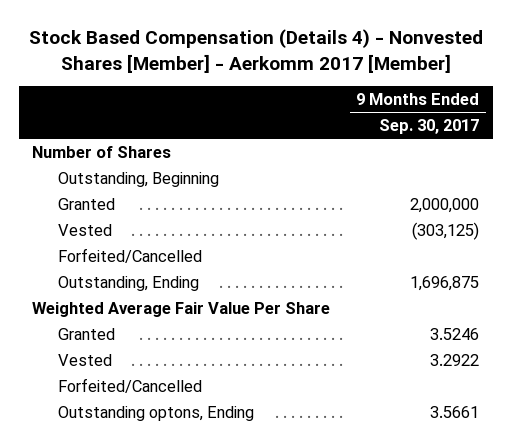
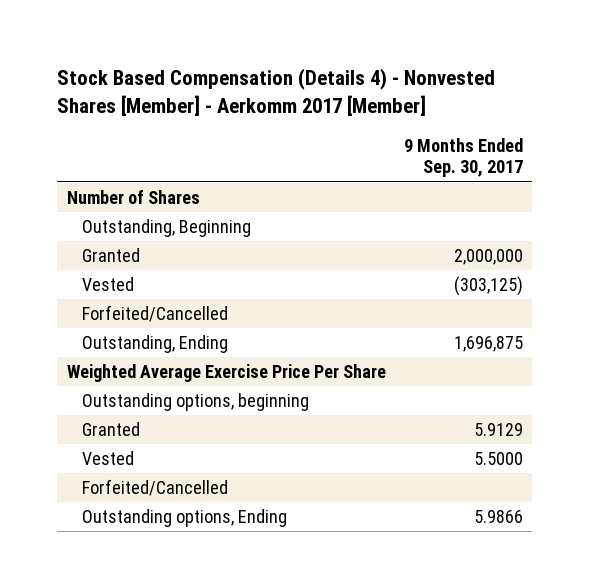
[32,301,331,317] Weighted Average Fair Value Per Share -> [66,364,386,383] Weighted Average Exercise Price Per Share
none -> [82,393,310,412] Outstanding options, beginning
[430,327,480,340] 3.5246 -> [474,423,524,437] 5.9129
[430,353,480,366] 3.2922 -> [474,452,524,466] 5.5000
[57,405,254,421] Outstanding optons, Ending -> [82,509,288,528] Outstanding options, Ending
[430,405,480,418] 3.5661 -> [474,510,524,524] 5.9866

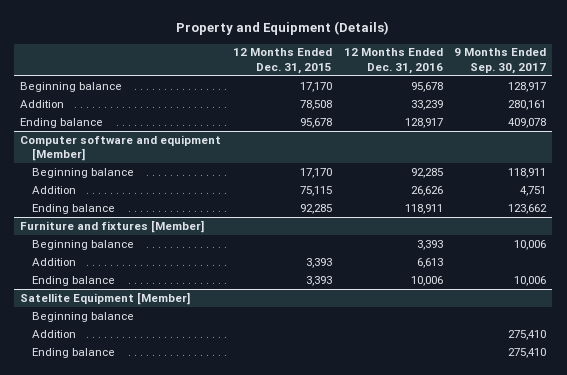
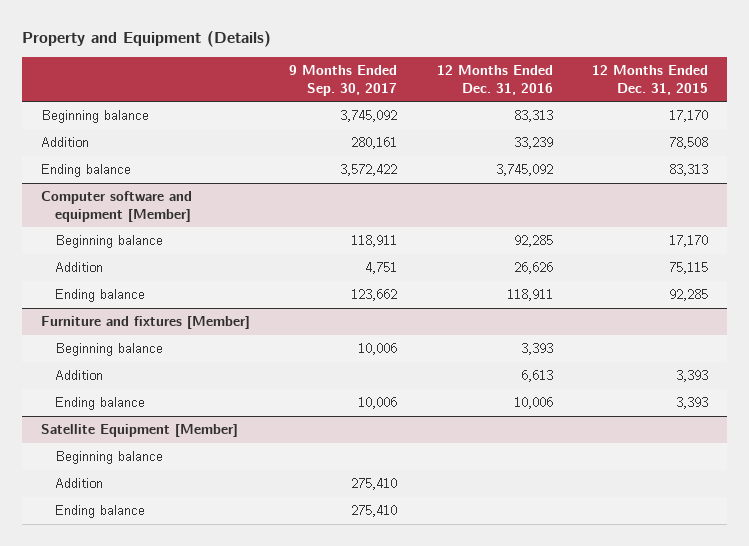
[410,81,443,92] 95,678 -> [513,110,553,123] 83,313
[508,81,547,92] 128,917 -> [340,110,398,123] 3,745,092
[299,117,332,128] 95,678 -> [668,164,708,177] 83,313
[404,117,443,128] 128,917 -> [495,164,553,177] 3,745,092
[508,117,547,128] 409,078 -> [340,164,398,177] 3,572,422

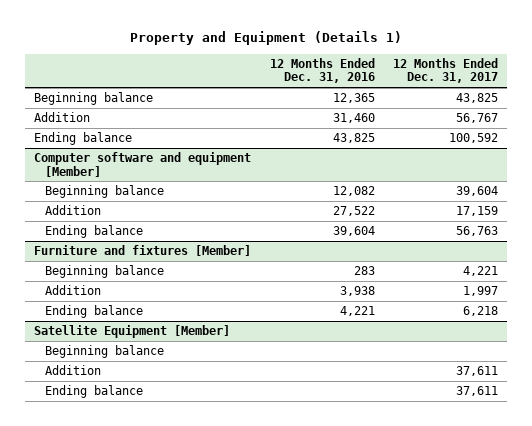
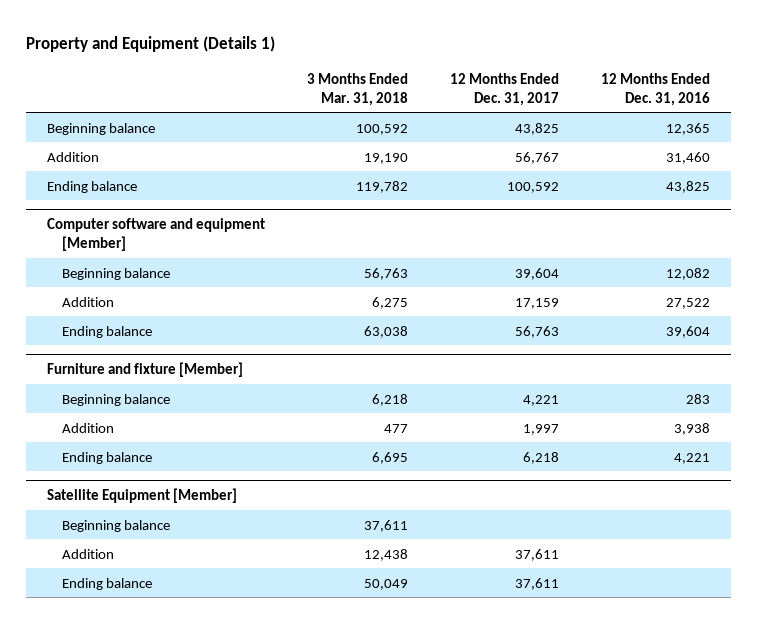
none -> [306,72,408,106] 3 Months Ended Mar. 31, 2018
[34,244,252,256] Furniture and fixtures [Member] -> [46,362,243,378] Furniture and fixture [Member]

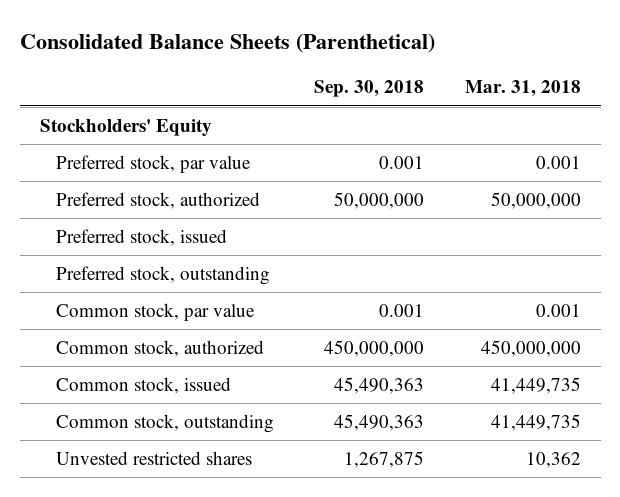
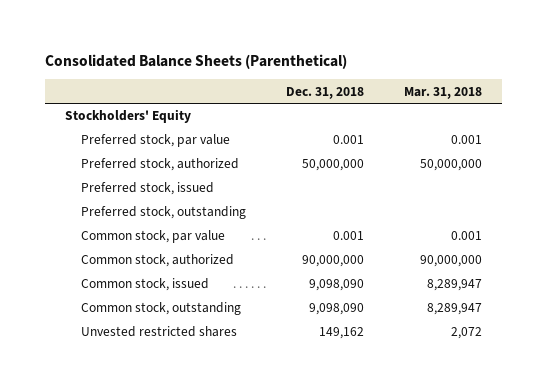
[314,80,425,98] Sep. 30, 2018 -> none
none -> [286,86,365,99] Dec. 31, 2018
[480,339,581,357] 450,000,000 -> [419,255,482,268] 90,000,000
[490,376,581,394] 41,449,735 -> [426,279,482,292] 8,289,947
[490,413,581,431] 41,449,735 -> [426,303,482,316] 8,289,947
[525,451,581,468] 10,362 -> [450,327,482,340] 2,072

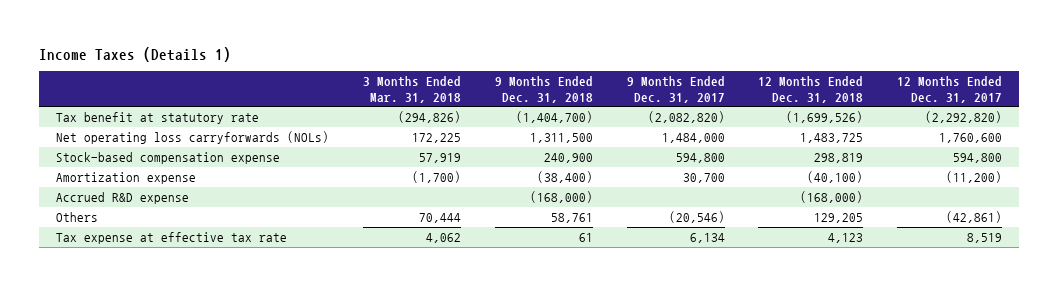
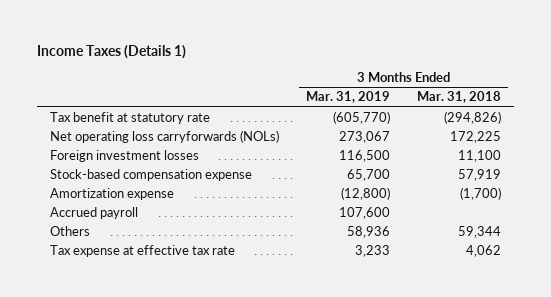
[494,75,593,103] 9 Months Ended Dec. 31, 2018 -> none
[626,75,725,103] 9 Months Ended Dec. 31, 2017 -> none
[758,75,864,103] 12 Months Ended Dec. 31, 2018 -> none
[897,75,1003,103] 12 Months Ended Dec. 31, 2017 -> none
none -> [306,91,391,104] Mar. 31, 2019
none -> [50,149,200,162] Foreign investment losses
[56,191,190,204] Accrued R&D expense -> [50,206,139,219] Accrued payroll
[418,212,461,223] 70,444 -> [458,225,502,238] 59,344

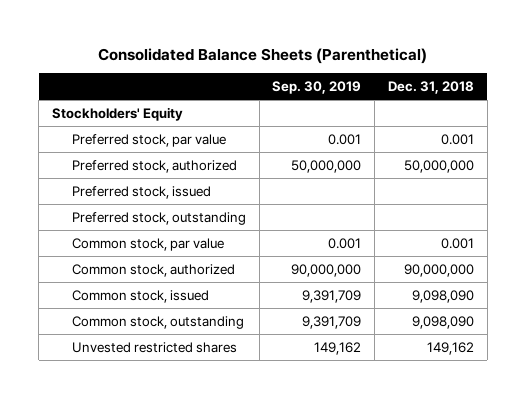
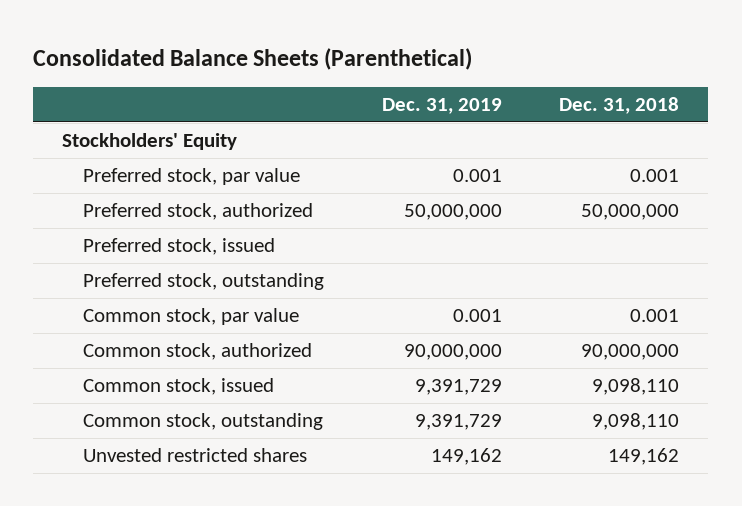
[272,81,362,95] Sep. 30, 2019 -> none
none -> [381,98,502,115] Dec. 31, 2019
[411,289,474,303] 9,098,090 -> [592,378,680,396] 9,098,110
[411,315,474,329] 9,098,090 -> [592,413,680,431] 9,098,110

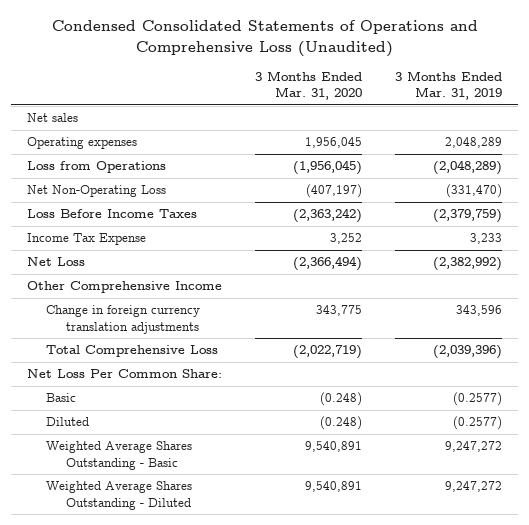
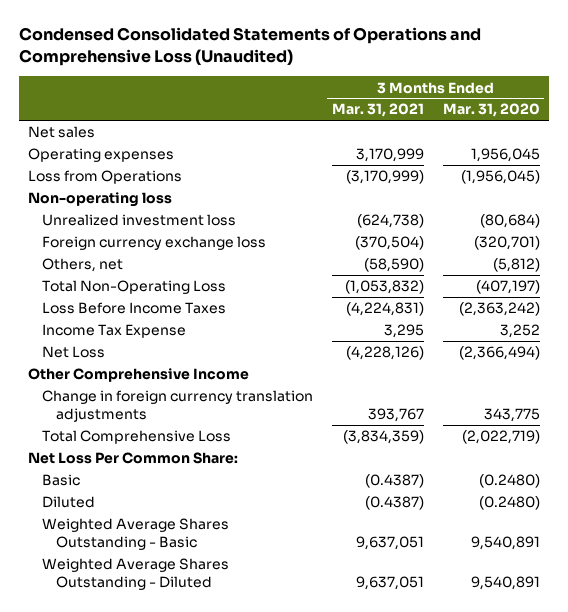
[394,70,502,101] 3 Months Ended Mar. 31, 2019 -> none
none -> [331,103,424,118] Mar. 31, 2021
none -> [27,192,172,208] Non-operating loss
none -> [41,214,236,227] Unrealized investment loss
none -> [41,236,266,251] Foreign currency exchange loss
none -> [41,258,123,273] Others, net
[27,185,167,198] Net Non-Operating Loss -> [41,280,226,295] Total Non-Operating Loss
[320,392,363,407] (0.248) -> [478,474,540,489] (0.2480)
[320,416,363,431] (0.248) -> [478,496,540,511] (0.2480)

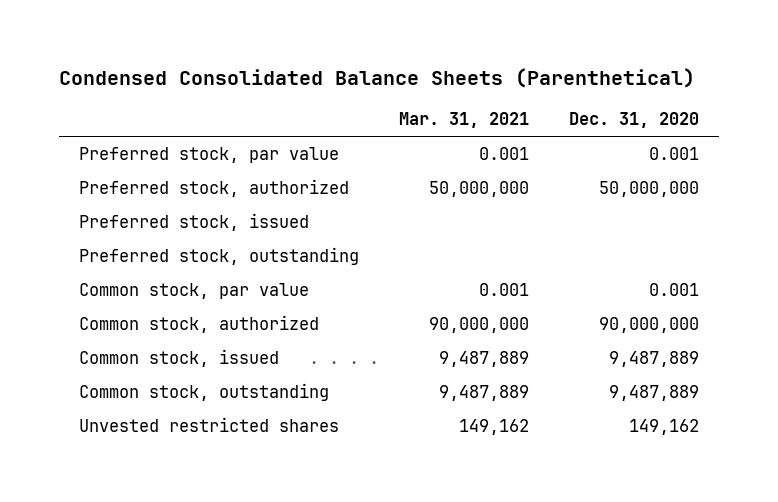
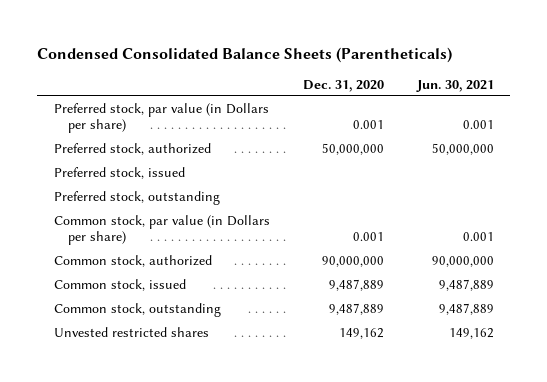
[59,68,696,89] Condensed Consolidated Balance Sheets (Parenthetical) -> [37,46,453,63] Condensed Consolidated Balance Sheets (Parentheticals)
[398,112,529,129] Mar. 31, 2021 -> none
none -> [415,79,494,92] Jun. 30, 2021
[78,147,339,164] Preferred stock, par value -> [53,103,269,134] Preferred stock, par value (in Dollars per share)
[78,283,309,300] Common stock, par value -> [53,215,270,246] Common stock, par value (in Dollars per share)

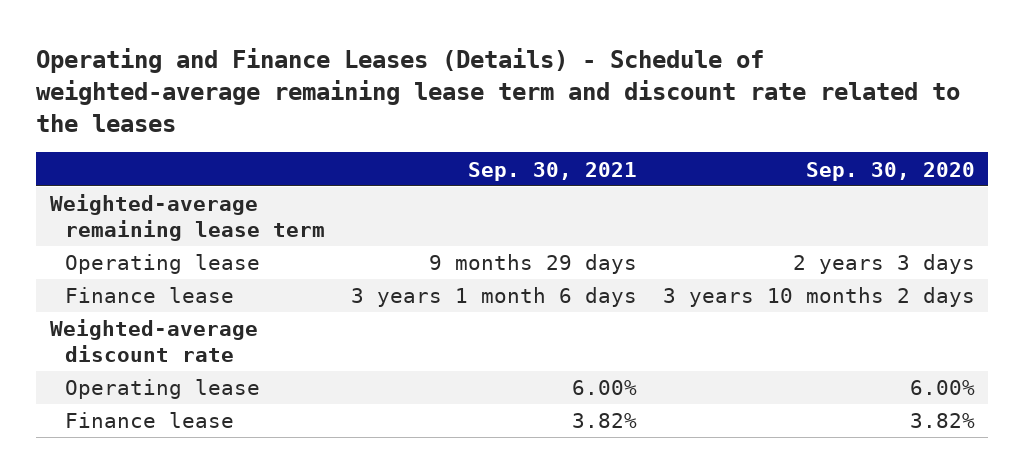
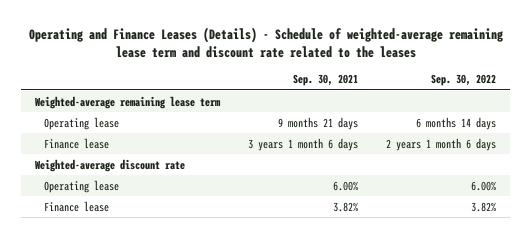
[806,161,976,181] Sep. 30, 2020 -> none
none -> [431,74,497,87] Sep. 30, 2022
[429,254,638,275] 9 months 29 days -> [278,116,359,130] 9 months 21 days

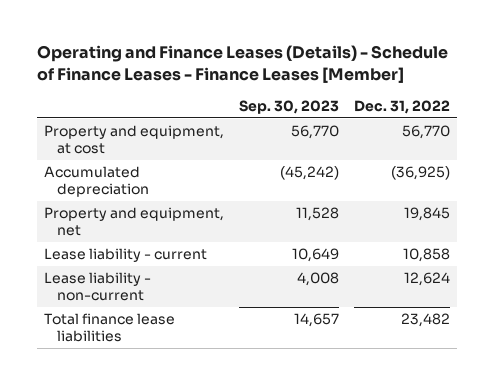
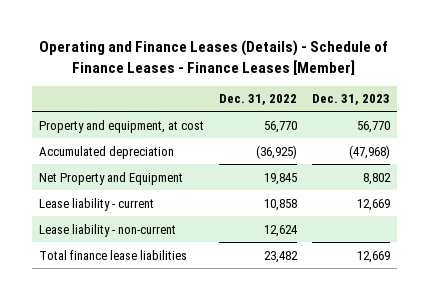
[239,99,340,114] Sep. 30, 2023 -> none
none -> [311,94,390,106] Dec. 31, 2023
[44,207,225,236] Property and equipment, net -> [39,171,184,185] Net Property and Equipment

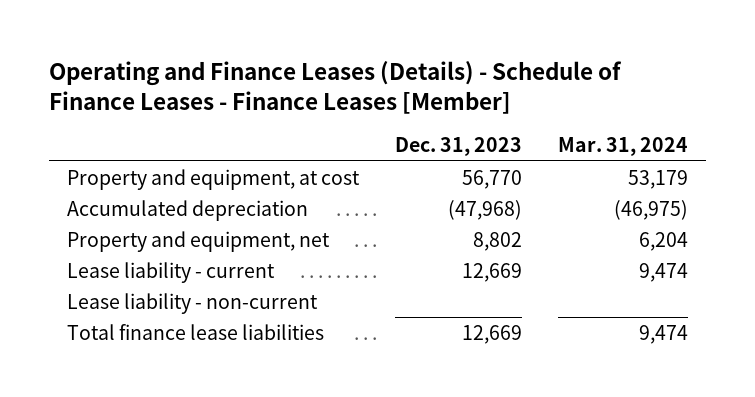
[218,94,297,106] Dec. 31, 2022 -> none
none -> [558,137,689,157] Mar. 31, 2024
[39,171,184,185] Net Property and Equipment -> [67,230,331,252] Property and equipment, net

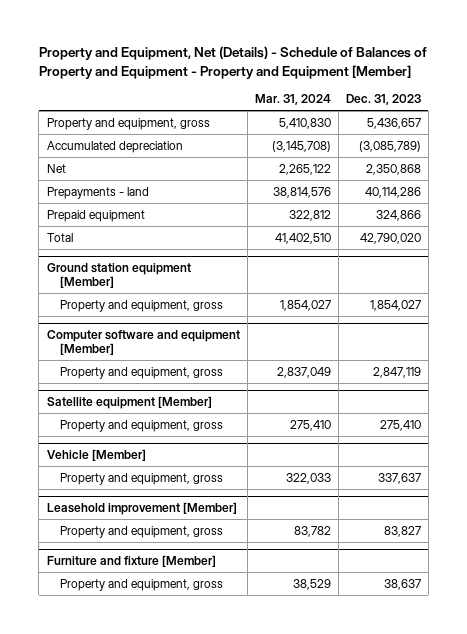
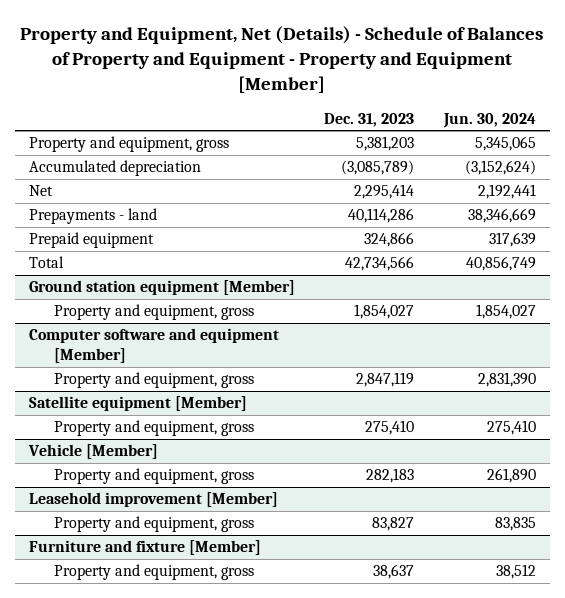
[254,94,331,106] Mar. 31, 2024 -> none
none -> [442,112,536,128] Jun. 30, 2024
[366,117,421,129] 5,436,657 -> [356,136,415,152] 5,381,203
[365,163,421,175] 2,350,868 -> [354,184,415,200] 2,295,414
[359,232,421,244] 42,790,020 -> [345,256,415,272] 42,734,566
[377,472,421,484] 337,637 -> [366,468,415,484] 282,183

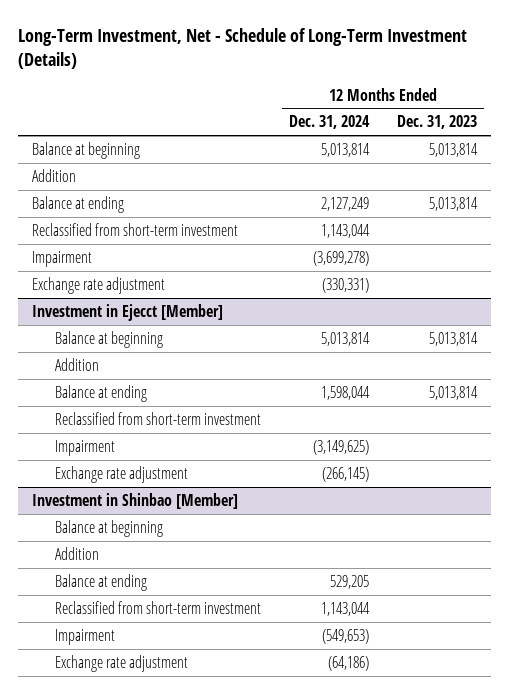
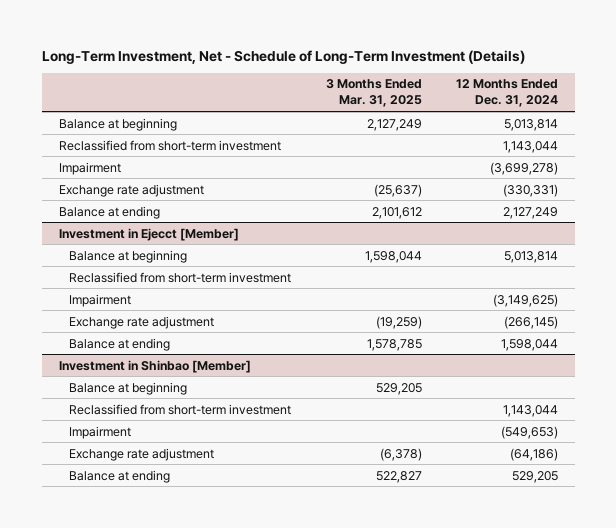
[397,115,478,130] Dec. 31, 2023 -> none
none -> [325,79,422,108] 3 Months Ended Mar. 31, 2025
[32,168,77,182] Addition -> none
[32,195,125,213] Balance at ending -> [58,205,160,219] Balance at ending
[55,357,100,371] Addition -> none
[55,384,148,402] Balance at ending -> [69,337,171,351] Balance at ending
[55,546,100,560] Addition -> none
[55,573,148,591] Balance at ending -> [69,469,171,483] Balance at ending

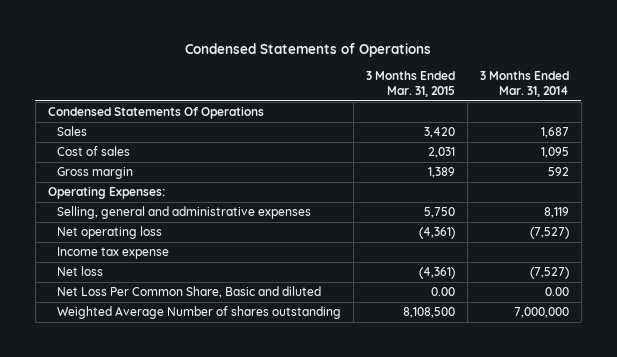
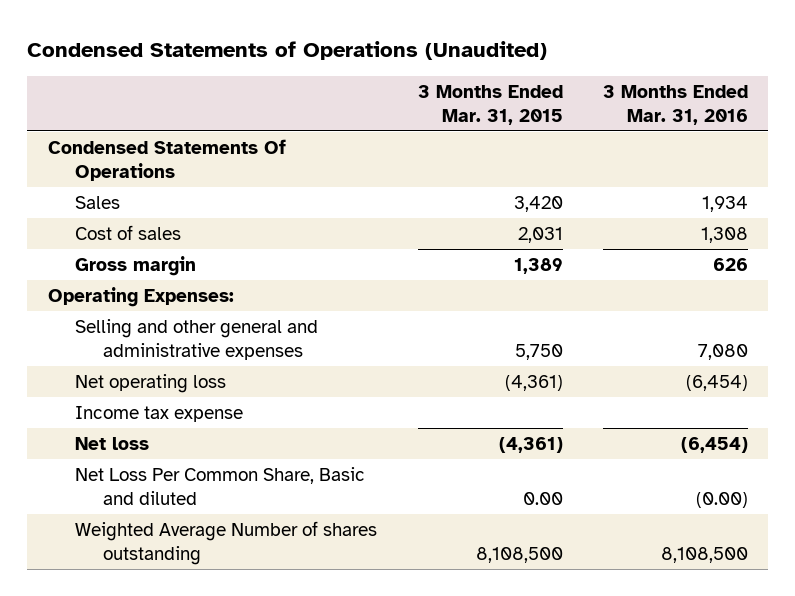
[185,42,432,57] Condensed Statements of Operations -> [27,40,548,60] Condensed Statements of Operations (Unaudited)
[479,71,569,97] 3 Months Ended Mar. 31, 2014 -> none
none -> [602,84,748,125] 3 Months Ended Mar. 31, 2016
[57,206,312,220] Selling, general and administrative expenses -> [75,318,319,360] Selling and other general and administrative expenses

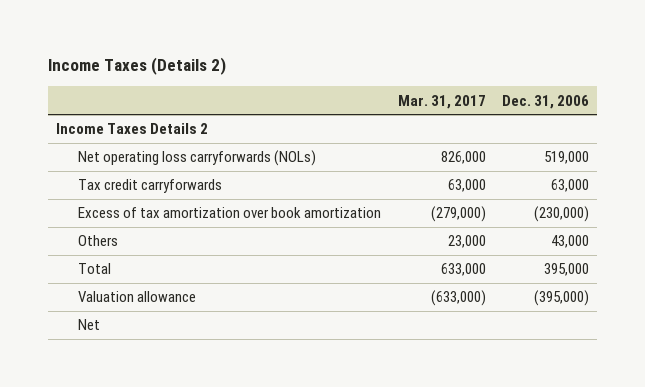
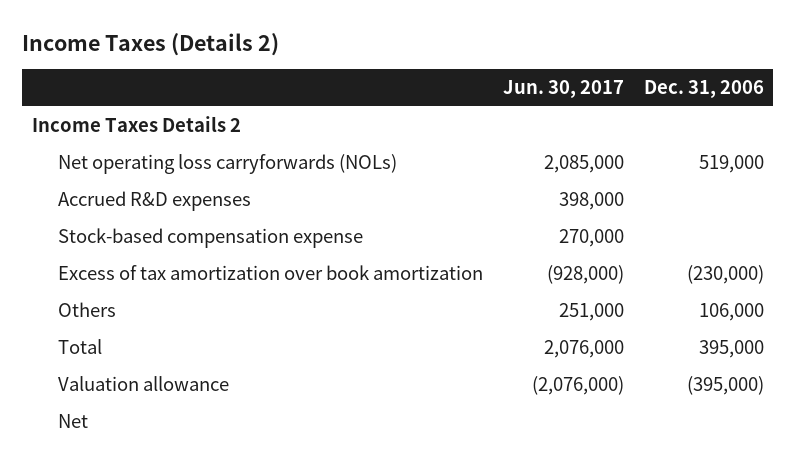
[397,94,486,109] Mar. 31, 2017 -> none
none -> [502,80,624,99] Jun. 30, 2017
[78,179,223,194] Tax credit carryforwards -> none
none -> [57,191,251,212] Accrued R&D expenses
none -> [57,228,363,249] Stock-based compensation expense
[550,235,589,249] 43,000 -> [698,303,764,322] 106,000

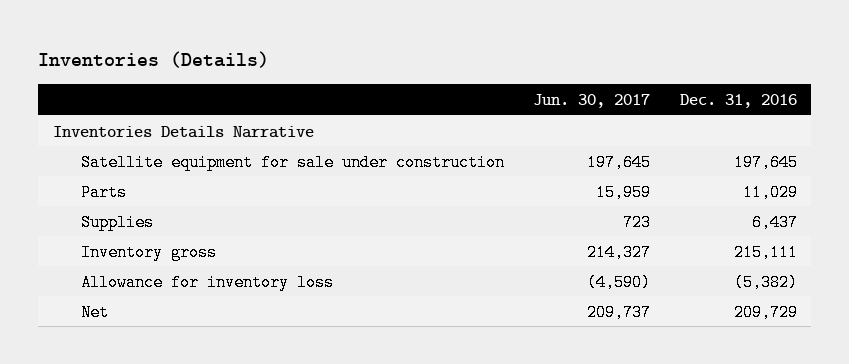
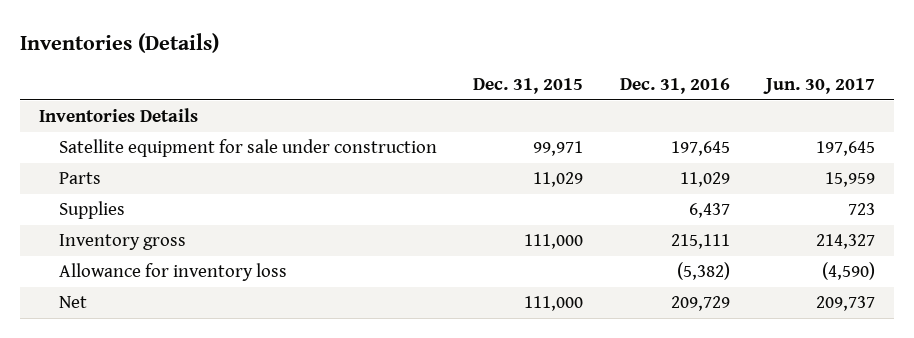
none -> [473,78,584,95] Dec. 31, 2015
[52,125,314,138] Inventories Details Narrative -> [38,108,198,123] Inventories Details

